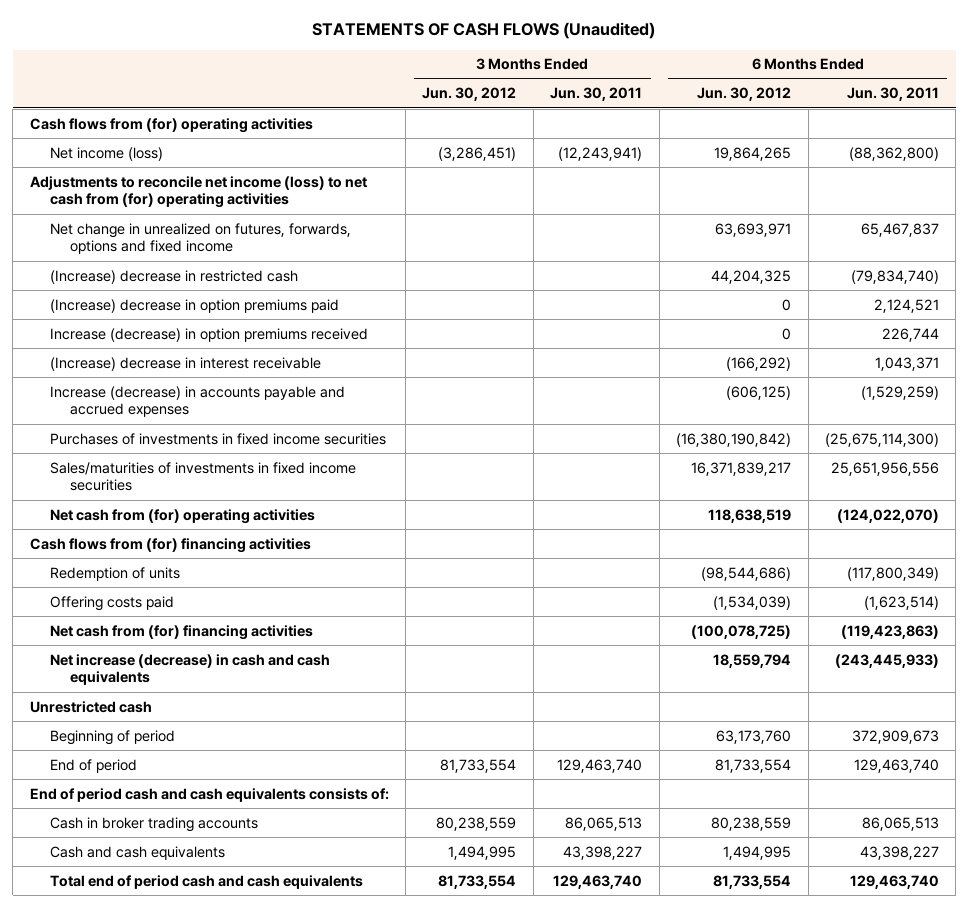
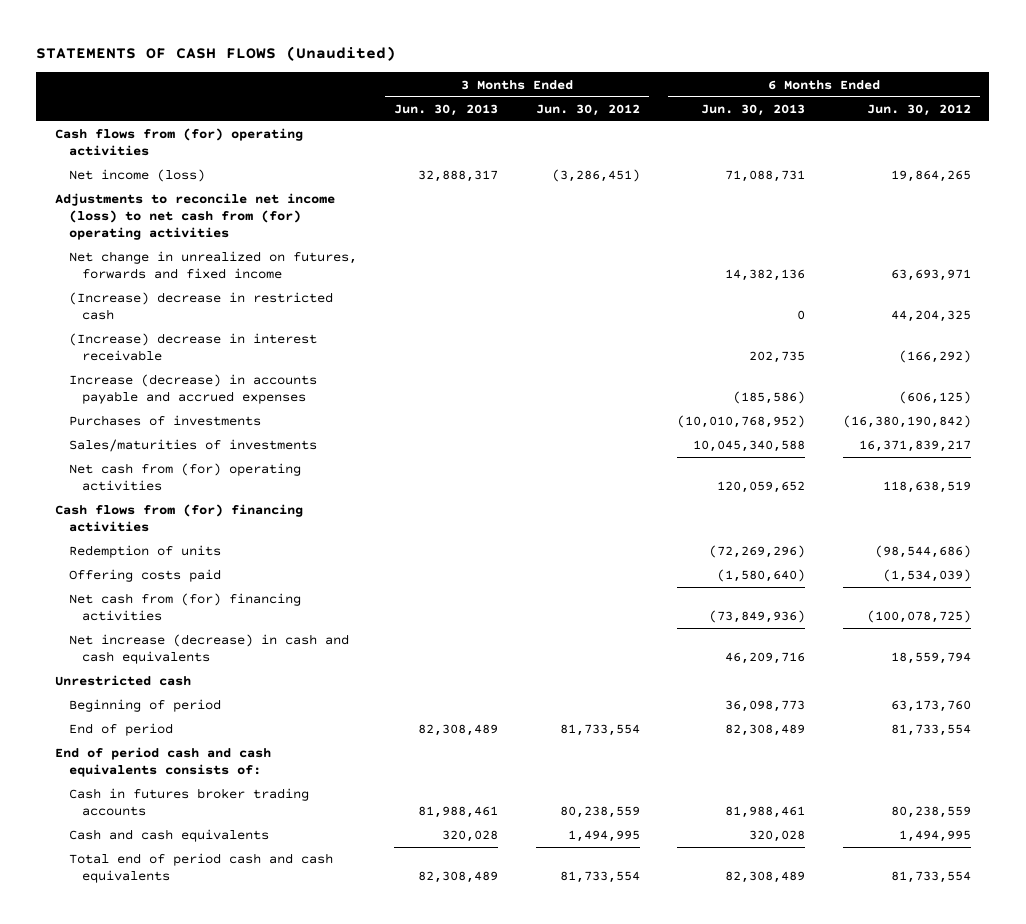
[550,87,643,102] Jun. 30, 2011 -> none
[846,87,939,102] Jun. 30, 2011 -> none
none -> [394,103,499,116] Jun. 30, 2013
none -> [701,103,806,116] Jun. 30, 2013
[49,222,351,255] Net change in unrealized on futures, forwards, options and fixed income -> [68,251,357,280] Net change in unrealized on futures, forwards and fixed income
[49,298,339,313] (Increase) decrease in option premiums paid -> none
[49,327,368,342] Increase (decrease) in option premiums received -> none
[49,432,386,445] Purchases of investments in fixed income securities -> [68,415,261,427] Purchases of investments
[49,461,356,492] Sales/maturities of investments in fixed income securities -> [68,439,317,453] Sales/maturities of investments
[49,816,258,832] Cash in broker trading accounts -> [68,788,309,817] Cash in futures broker trading accounts

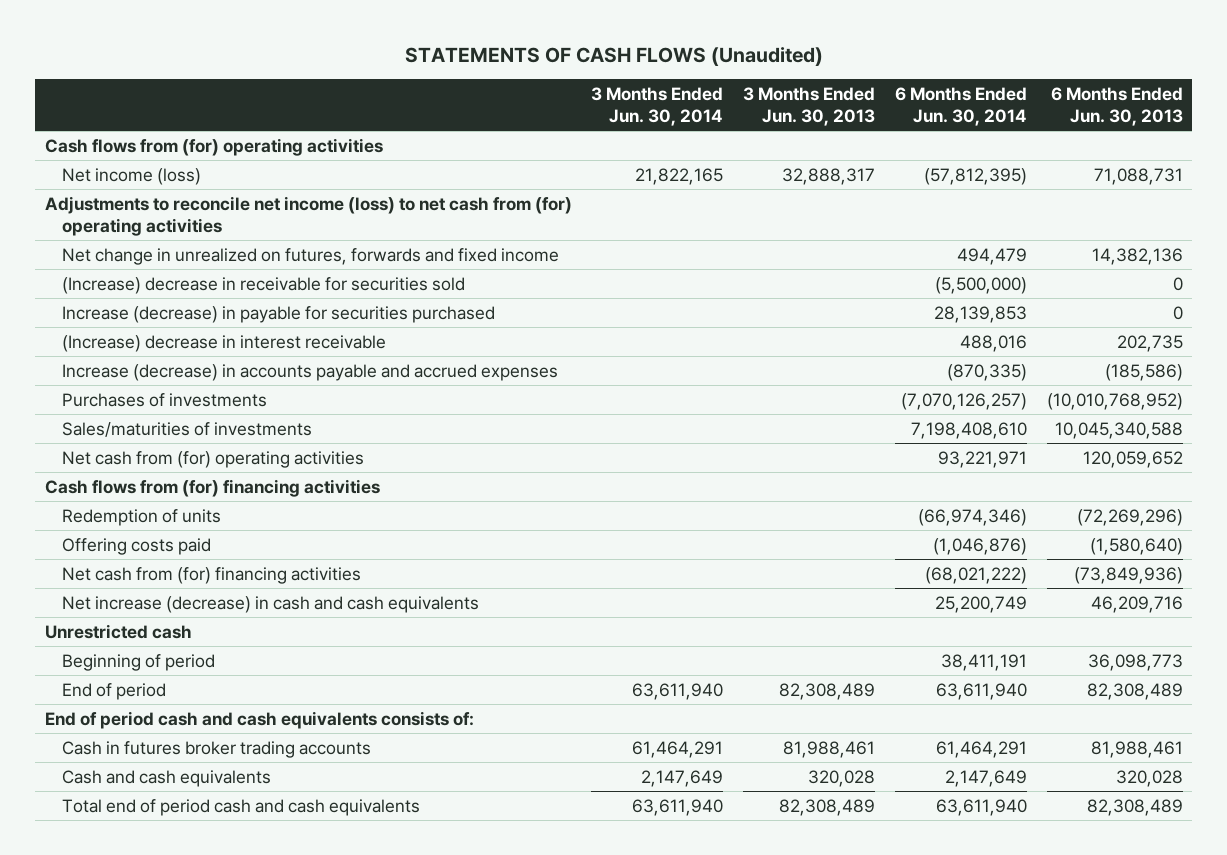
[535,103,640,116] Jun. 30, 2012 -> none
[866,103,971,116] Jun. 30, 2012 -> none
none -> [591,87,724,127] 3 Months Ended Jun. 30, 2014
none -> [894,87,1027,127] 6 Months Ended Jun. 30, 2014
[68,292,333,321] (Increase) decrease in restricted cash -> none
none -> [62,276,466,294] (Increase) decrease in receivable for securities sold
none -> [62,305,496,323] Increase (decrease) in payable for securities purchased

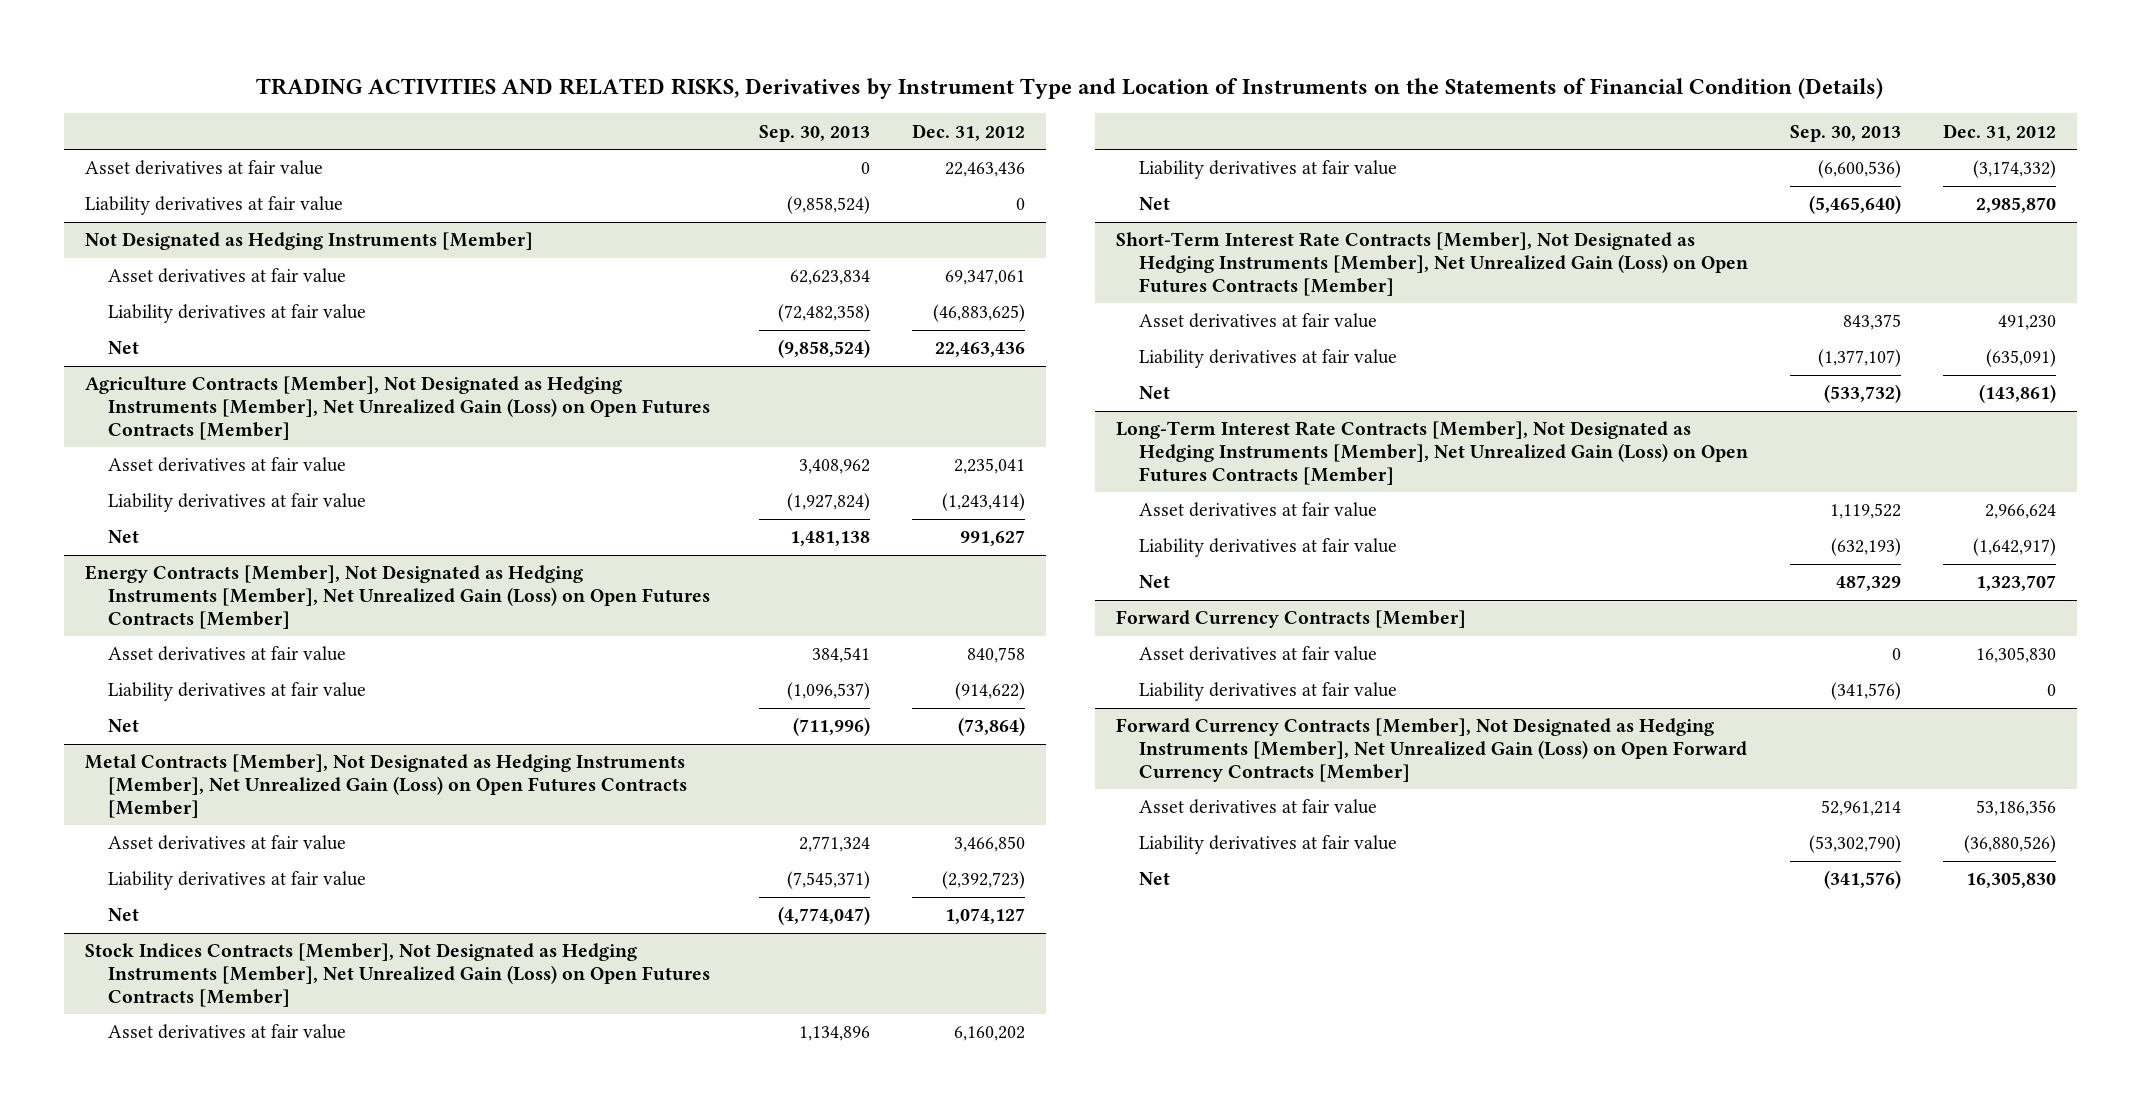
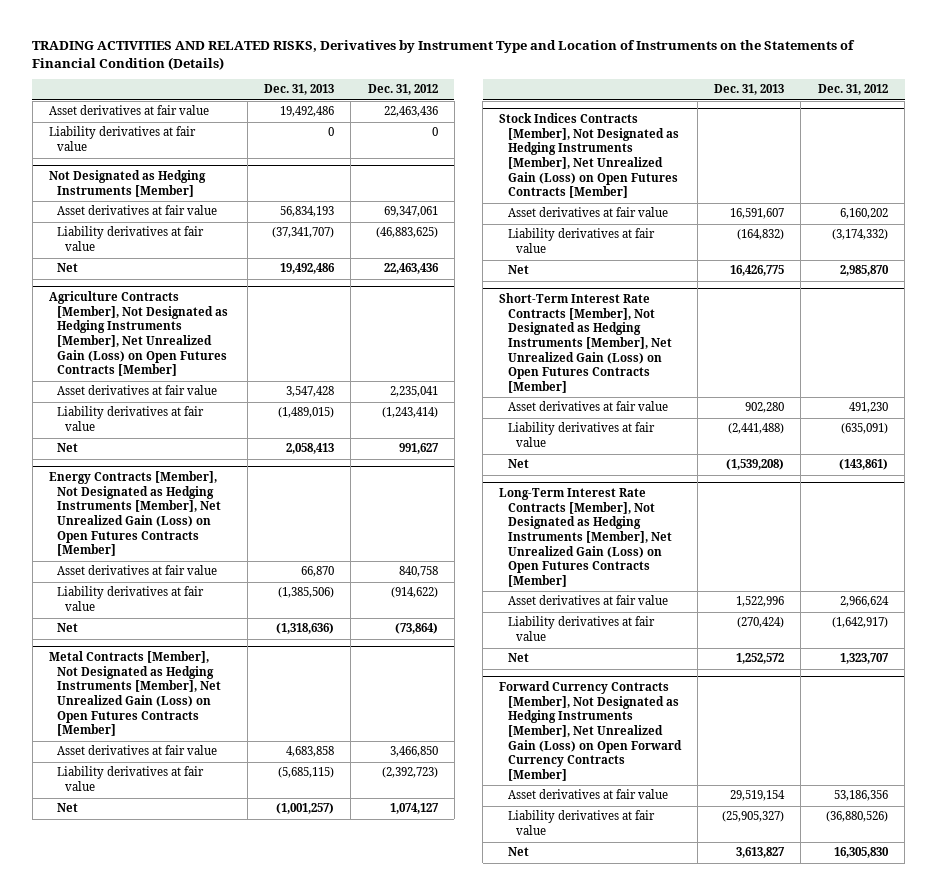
[759,124,871,142] Sep. 30, 2013 -> none
none -> [263,84,334,96] Dec. 31, 2013
[1115,610,1466,629] Forward Currency Contracts [Member] -> none
[1139,646,1378,662] Asset derivatives at fair value -> none
[1139,682,1398,702] Liability derivatives at fair value -> none

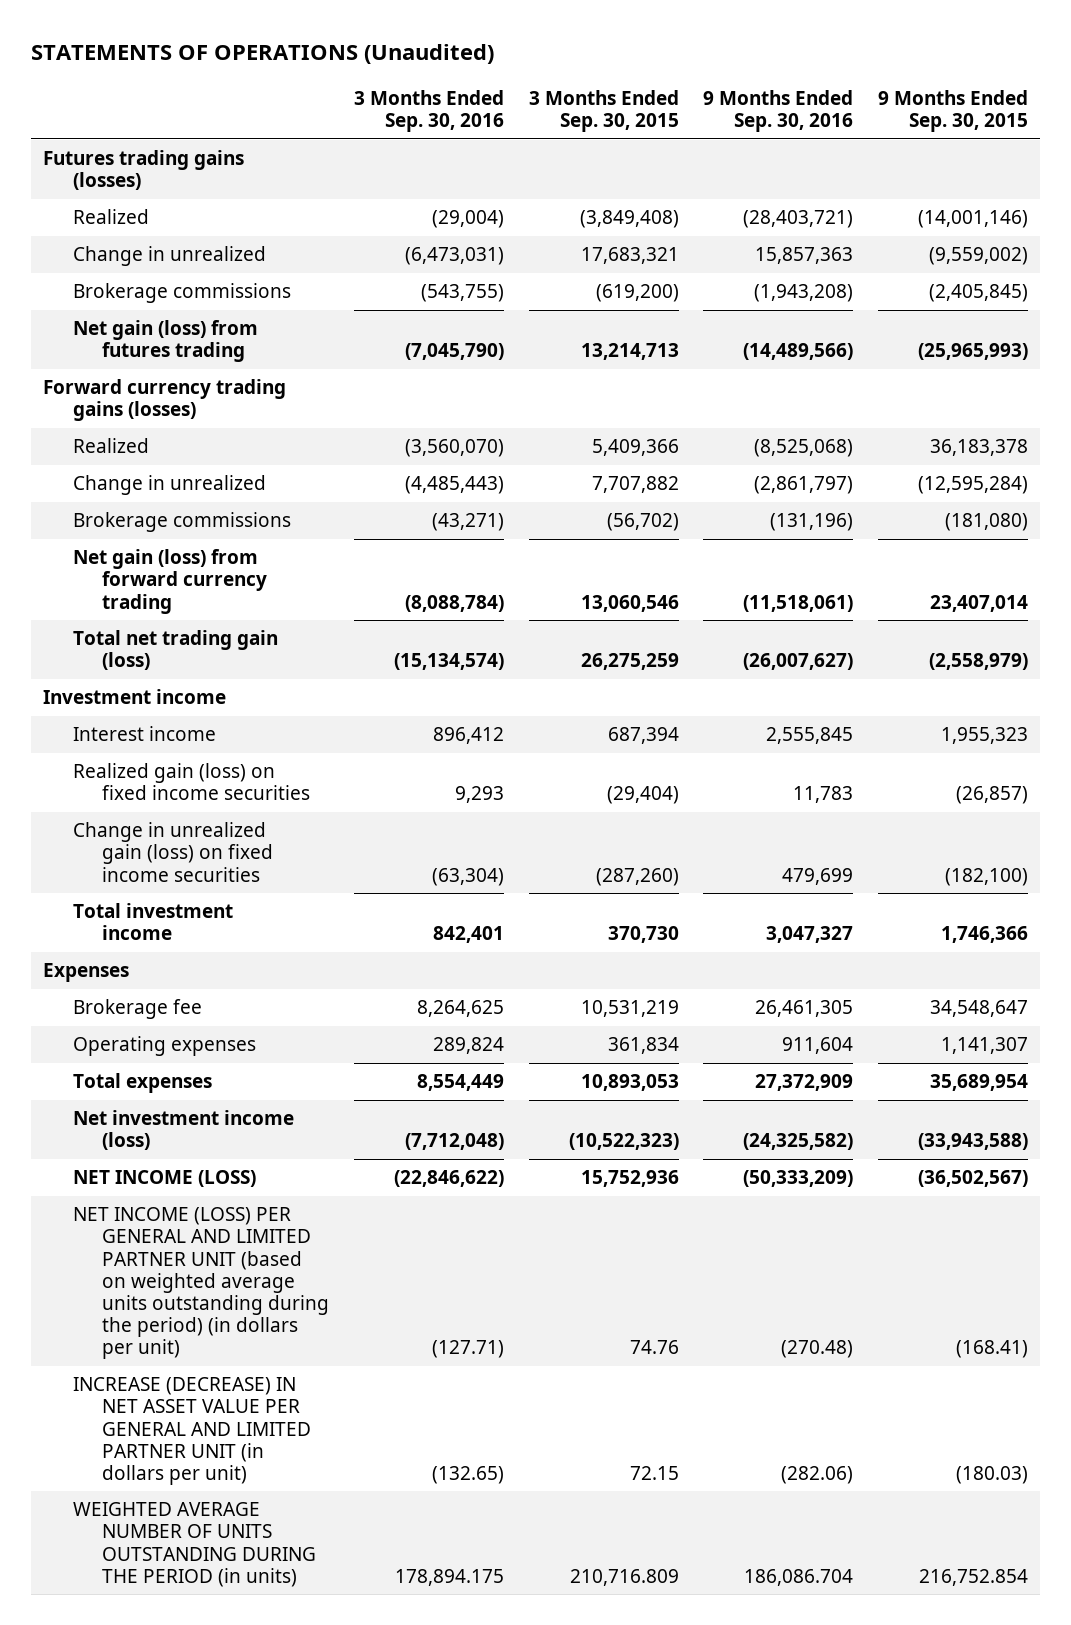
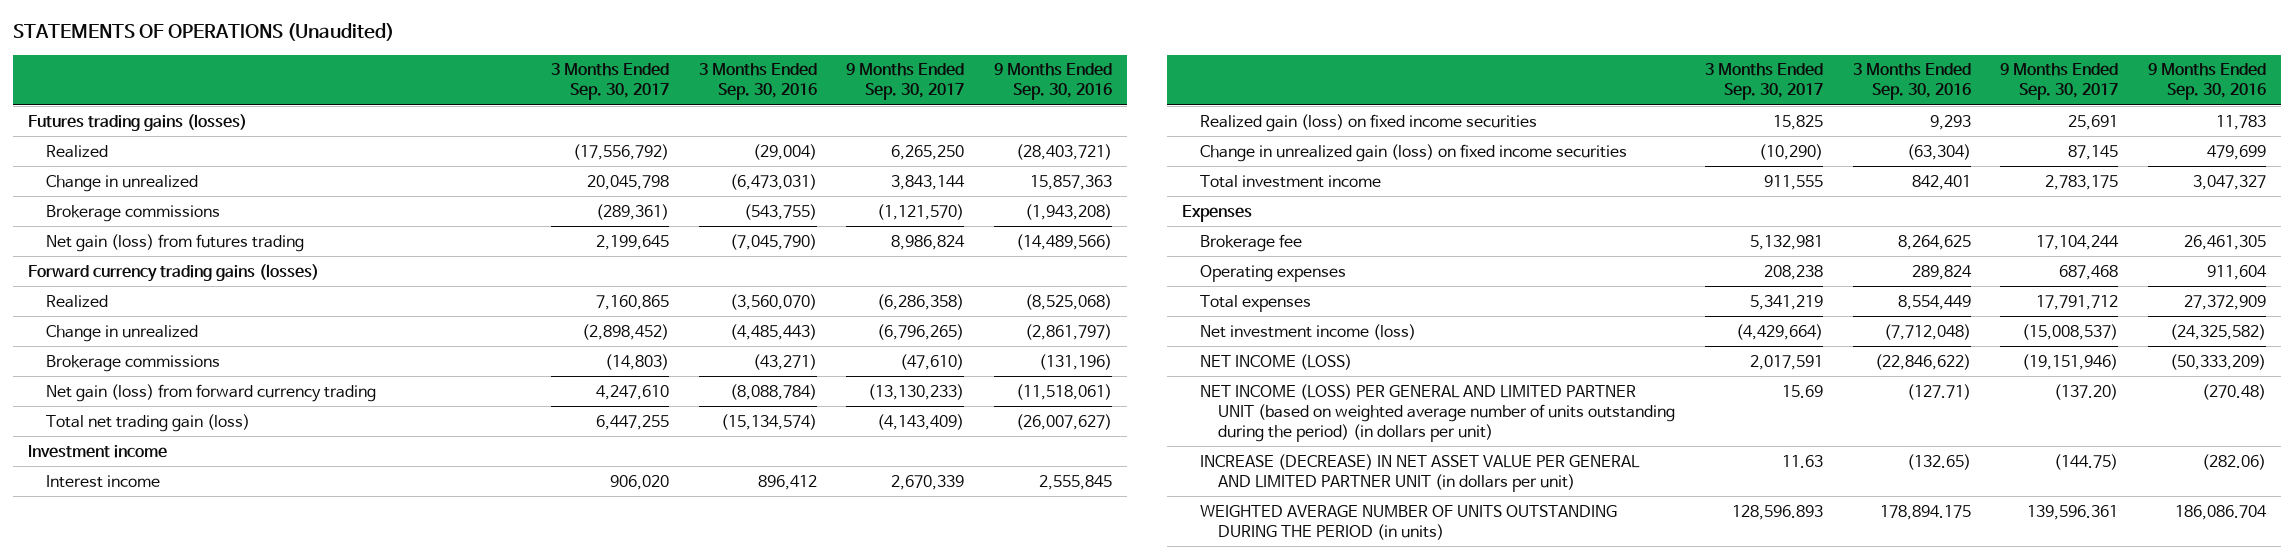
[528,89,679,133] 3 Months Ended Sep. 30, 2015 -> none
[877,89,1028,133] 9 Months Ended Sep. 30, 2015 -> none
none -> [550,63,669,101] 3 Months Ended Sep. 30, 2017
none -> [846,63,965,101] 9 Months Ended Sep. 30, 2017
[72,1207,330,1360] NET INCOME (LOSS) PER GENERAL AND LIMITED PARTNER UNIT (based on weighted average units outstanding during the period) (in dollars per unit) -> [1200,383,1676,442] NET INCOME (LOSS) PER GENERAL AND LIMITED PARTNER UNIT (based on weighted average number of units outstanding during the period) (in dollars per unit)

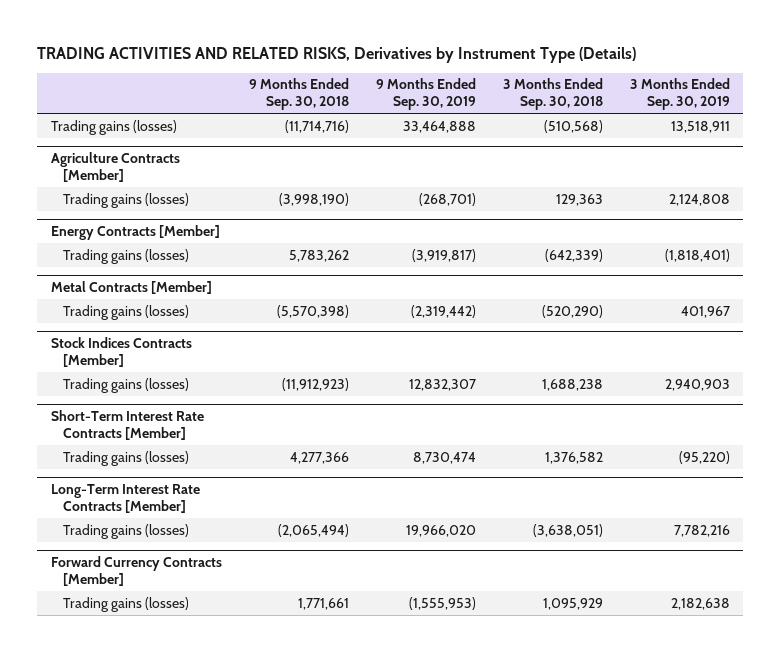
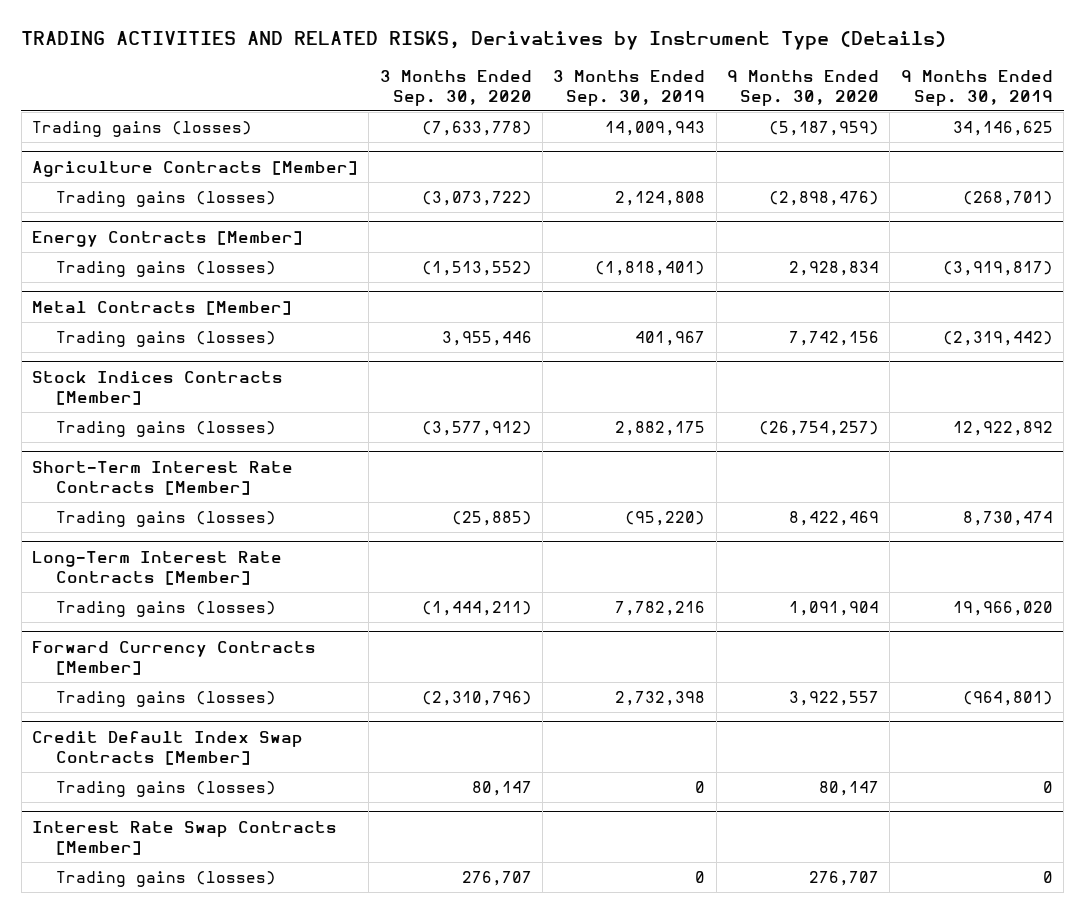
[248,78,349,111] 9 Months Ended Sep. 30, 2018 -> none
[502,78,603,111] 3 Months Ended Sep. 30, 2018 -> none
none -> [379,69,532,106] 3 Months Ended Sep. 30, 2020
none -> [727,69,880,106] 9 Months Ended Sep. 30, 2020
[402,120,476,133] 33,464,888 -> [952,120,1053,136] 34,146,625
[670,120,730,133] 13,518,911 -> [605,120,706,136] 14,009,943
[408,378,476,391] 12,832,307 -> [952,420,1053,436] 12,922,892
[664,378,730,391] 2,940,903 -> [615,420,706,436] 2,882,175
[408,596,476,610] (1,555,953) -> [962,690,1053,706] (964,801)
[670,597,730,610] 2,182,638 -> [615,690,706,706] 2,732,398
none -> [32,730,304,765] Credit Default Index Swap Contracts [Member]
none -> [55,780,276,797] Trading gains (losses)
none -> [32,820,338,855] Interest Rate Swap Contracts [Member]
none -> [55,870,276,887] Trading gains (losses)

